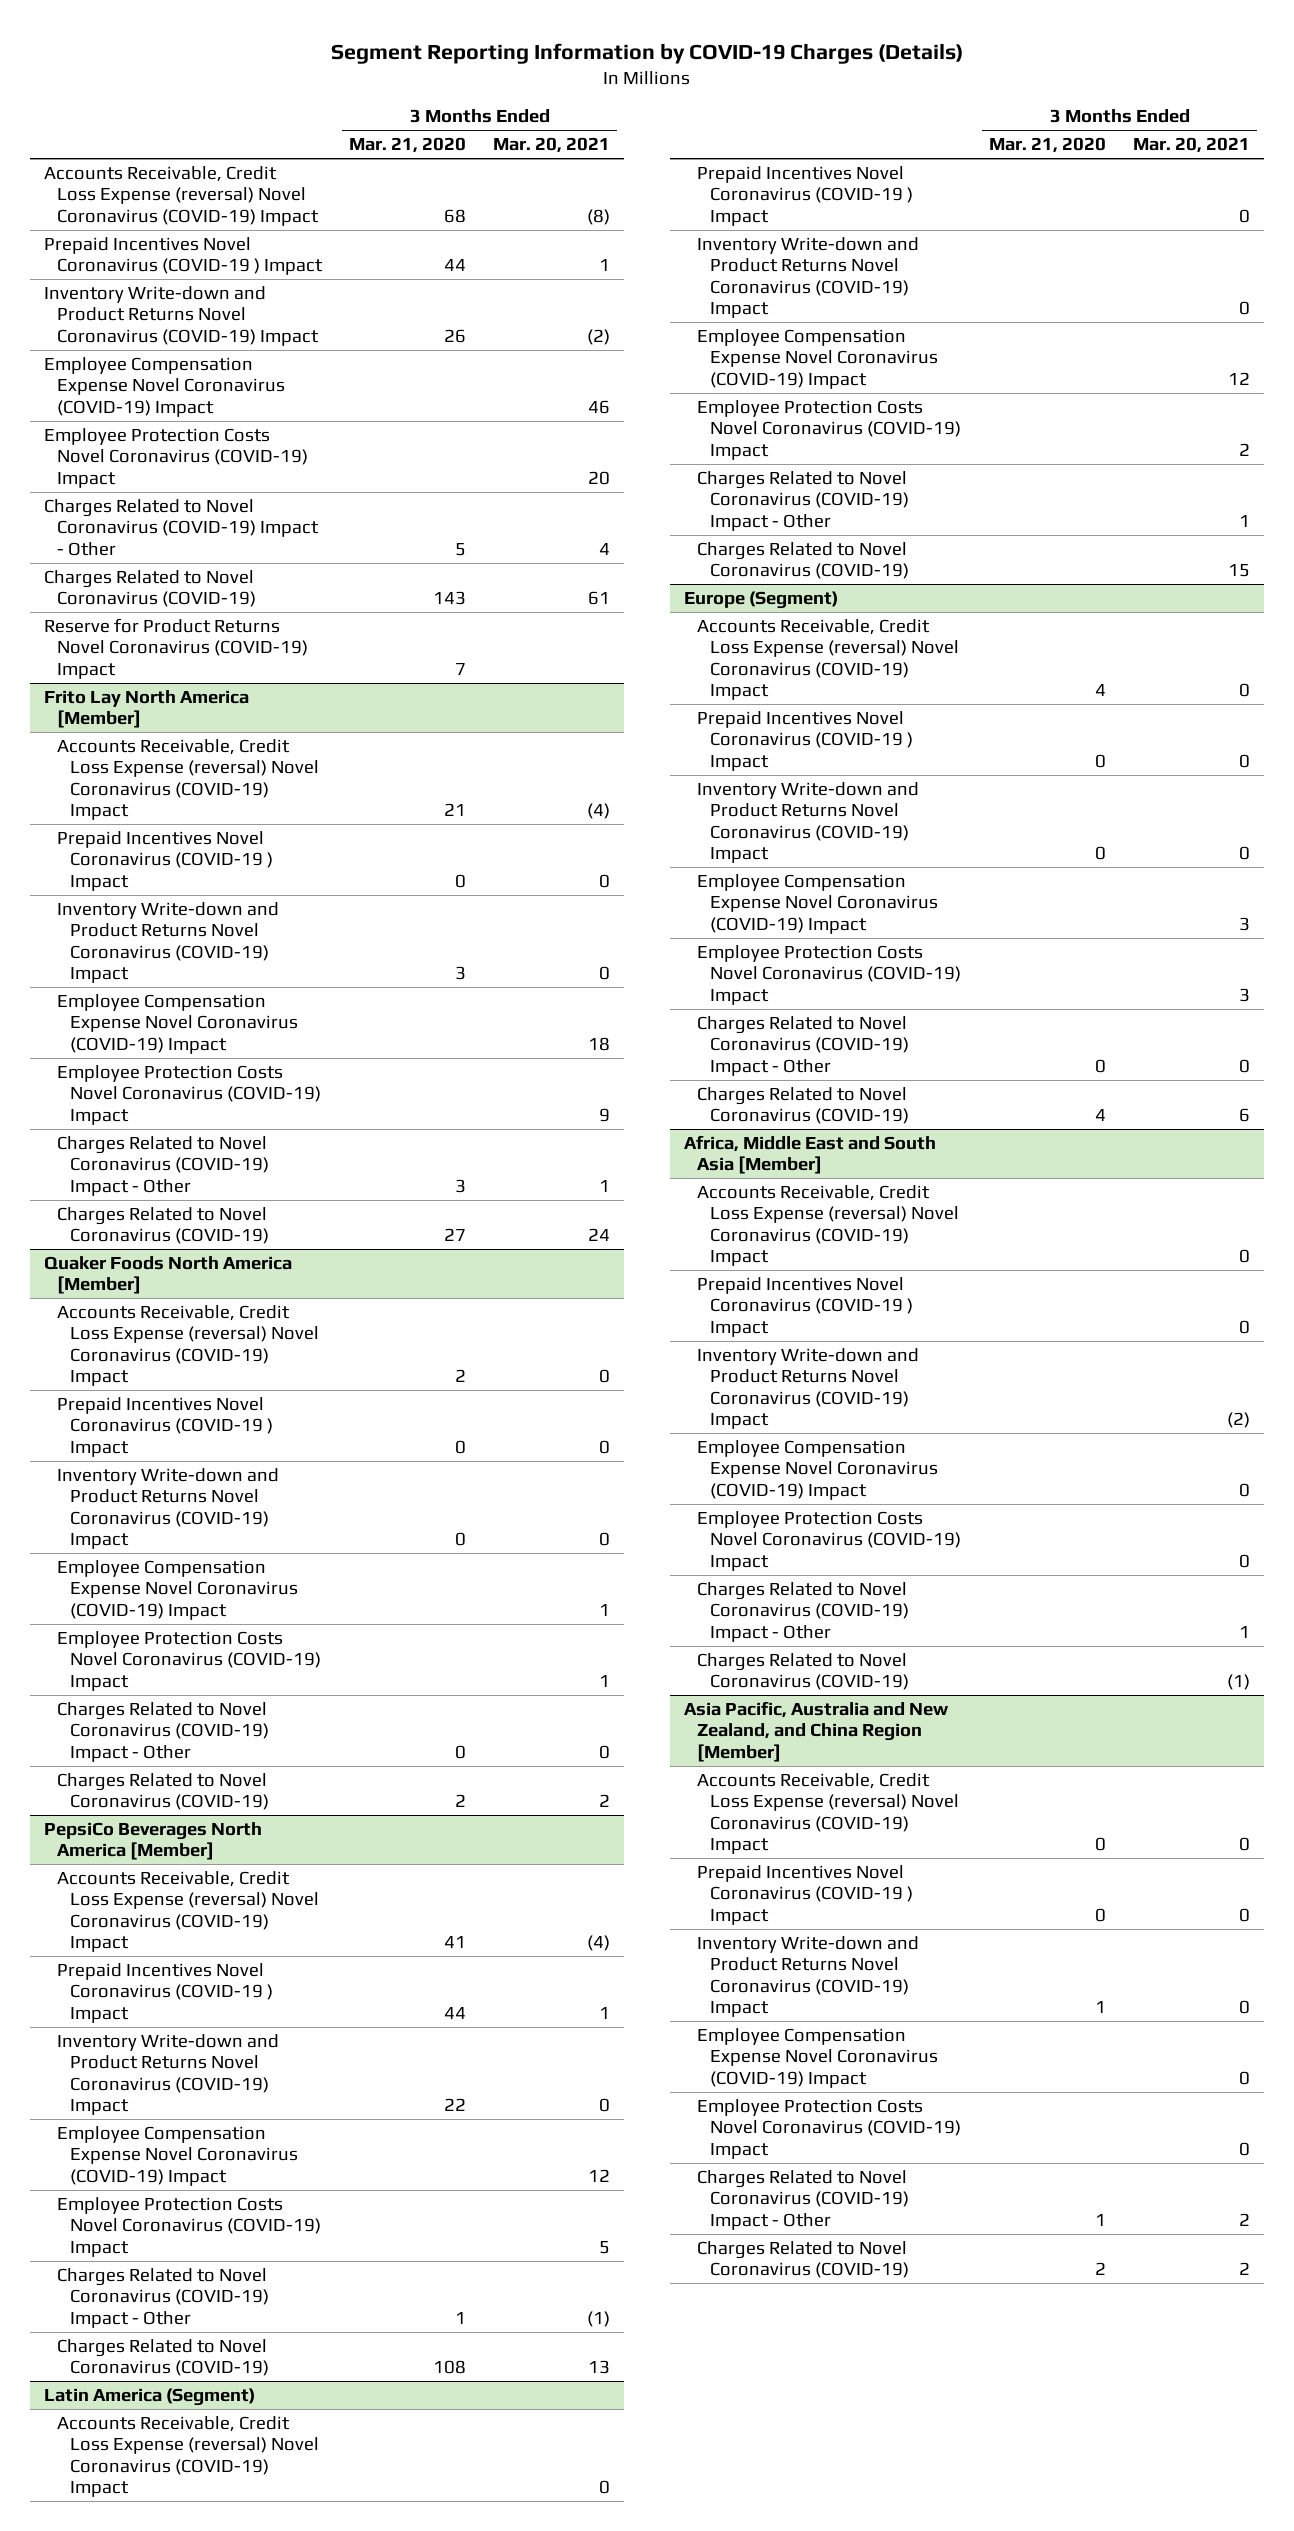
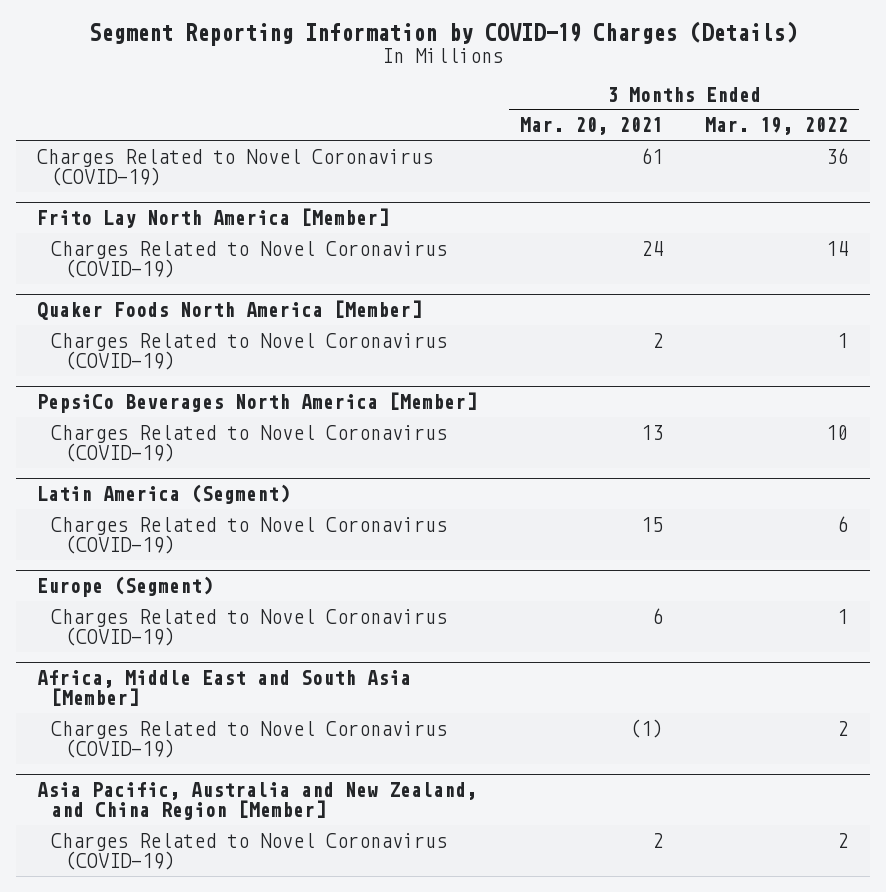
[349,137,467,154] Mar. 21, 2020 -> none
none -> [705,117,849,136] Mar. 19, 2022
[43,166,320,226] Accounts Receivable, Credit Loss Expense (reversal) Novel Coronavirus (COVID-19) Impact -> none
[43,237,324,276] Prepaid Incentives Novel Coronavirus (COVID-19 ) Impact -> none
[43,286,320,346] Inventory Write-down and Product Returns Novel Coronavirus (COVID-19) Impact -> none
[43,357,286,417] Employee Compensation Expense Novel Coronavirus (COVID-19) Impact -> none
[43,428,309,488] Employee Protection Costs Novel Coronavirus (COVID-19) Impact -> none
[43,499,320,556] Charges Related to Novel Coronavirus (COVID-19) Impact - Other -> none
[43,618,309,679] Reserve for Product Returns Novel Coronavirus (COVID-19) Impact -> none
[57,739,320,821] Accounts Receivable, Credit Loss Expense (reversal) Novel Coronavirus (COVID-19) Impact -> none
[57,831,274,891] Prepaid Incentives Novel Coronavirus (COVID-19 ) Impact -> none
[57,902,280,984] Inventory Write-down and Product Returns Novel Coronavirus (COVID-19) Impact -> none
[57,994,299,1054] Employee Compensation Expense Novel Coronavirus (COVID-19) Impact -> none
[57,1065,322,1125] Employee Protection Costs Novel Coronavirus (COVID-19) Impact -> none
[57,1136,270,1196] Charges Related to Novel Coronavirus (COVID-19) Impact - Other -> none
[57,1305,320,1387] Accounts Receivable, Credit Loss Expense (reversal) Novel Coronavirus (COVID-19) Impact -> none
[57,1397,274,1457] Prepaid Incentives Novel Coronavirus (COVID-19 ) Impact -> none
[57,1468,280,1550] Inventory Write-down and Product Returns Novel Coronavirus (COVID-19) Impact -> none
[57,1560,299,1620] Employee Compensation Expense Novel Coronavirus (COVID-19) Impact -> none
[57,1631,322,1691] Employee Protection Costs Novel Coronavirus (COVID-19) Impact -> none
[57,1702,270,1762] Charges Related to Novel Coronavirus (COVID-19) Impact - Other -> none
[57,1871,320,1953] Accounts Receivable, Credit Loss Expense (reversal) Novel Coronavirus (COVID-19) Impact -> none
[57,1963,274,2023] Prepaid Incentives Novel Coronavirus (COVID-19 ) Impact -> none
[57,2034,280,2116] Inventory Write-down and Product Returns Novel Coronavirus (COVID-19) Impact -> none
[57,2126,299,2186] Employee Compensation Expense Novel Coronavirus (COVID-19) Impact -> none
[57,2197,322,2257] Employee Protection Costs Novel Coronavirus (COVID-19) Impact -> none
[57,2268,270,2328] Charges Related to Novel Coronavirus (COVID-19) Impact - Other -> none
[57,2416,320,2498] Accounts Receivable, Credit Loss Expense (reversal) Novel Coronavirus (COVID-19) Impact -> none
[696,166,914,226] Prepaid Incentives Novel Coronavirus (COVID-19 ) Impact -> none
[696,237,919,319] Inventory Write-down and Product Returns Novel Coronavirus (COVID-19) Impact -> none
[696,329,939,389] Employee Compensation Expense Novel Coronavirus (COVID-19) Impact -> none
[696,400,962,460] Employee Protection Costs Novel Coronavirus (COVID-19) Impact -> none
[696,471,910,531] Charges Related to Novel Coronavirus (COVID-19) Impact - Other -> none
[696,619,960,701] Accounts Receivable, Credit Loss Expense (reversal) Novel Coronavirus (COVID-19) Impact -> none
[696,711,914,771] Prepaid Incentives Novel Coronavirus (COVID-19 ) Impact -> none
[696,782,919,864] Inventory Write-down and Product Returns Novel Coronavirus (COVID-19) Impact -> none
[696,874,939,934] Employee Compensation Expense Novel Coronavirus (COVID-19) Impact -> none
[696,945,962,1005] Employee Protection Costs Novel Coronavirus (COVID-19) Impact -> none
[696,1016,910,1076] Charges Related to Novel Coronavirus (COVID-19) Impact - Other -> none
[696,1185,960,1267] Accounts Receivable, Credit Loss Expense (reversal) Novel Coronavirus (COVID-19) Impact -> none
[696,1277,914,1337] Prepaid Incentives Novel Coronavirus (COVID-19 ) Impact -> none
[696,1348,919,1430] Inventory Write-down and Product Returns Novel Coronavirus (COVID-19) Impact -> none
[696,1440,939,1500] Employee Compensation Expense Novel Coronavirus (COVID-19) Impact -> none
[696,1511,962,1571] Employee Protection Costs Novel Coronavirus (COVID-19) Impact -> none
[696,1582,910,1642] Charges Related to Novel Coronavirus (COVID-19) Impact - Other -> none
[696,1773,960,1855] Accounts Receivable, Credit Loss Expense (reversal) Novel Coronavirus (COVID-19) Impact -> none
[696,1865,914,1925] Prepaid Incentives Novel Coronavirus (COVID-19 ) Impact -> none
[696,1936,919,2018] Inventory Write-down and Product Returns Novel Coronavirus (COVID-19) Impact -> none
[696,2028,939,2088] Employee Compensation Expense Novel Coronavirus (COVID-19) Impact -> none
[696,2099,962,2159] Employee Protection Costs Novel Coronavirus (COVID-19) Impact -> none
[696,2170,910,2230] Charges Related to Novel Coronavirus (COVID-19) Impact - Other -> none

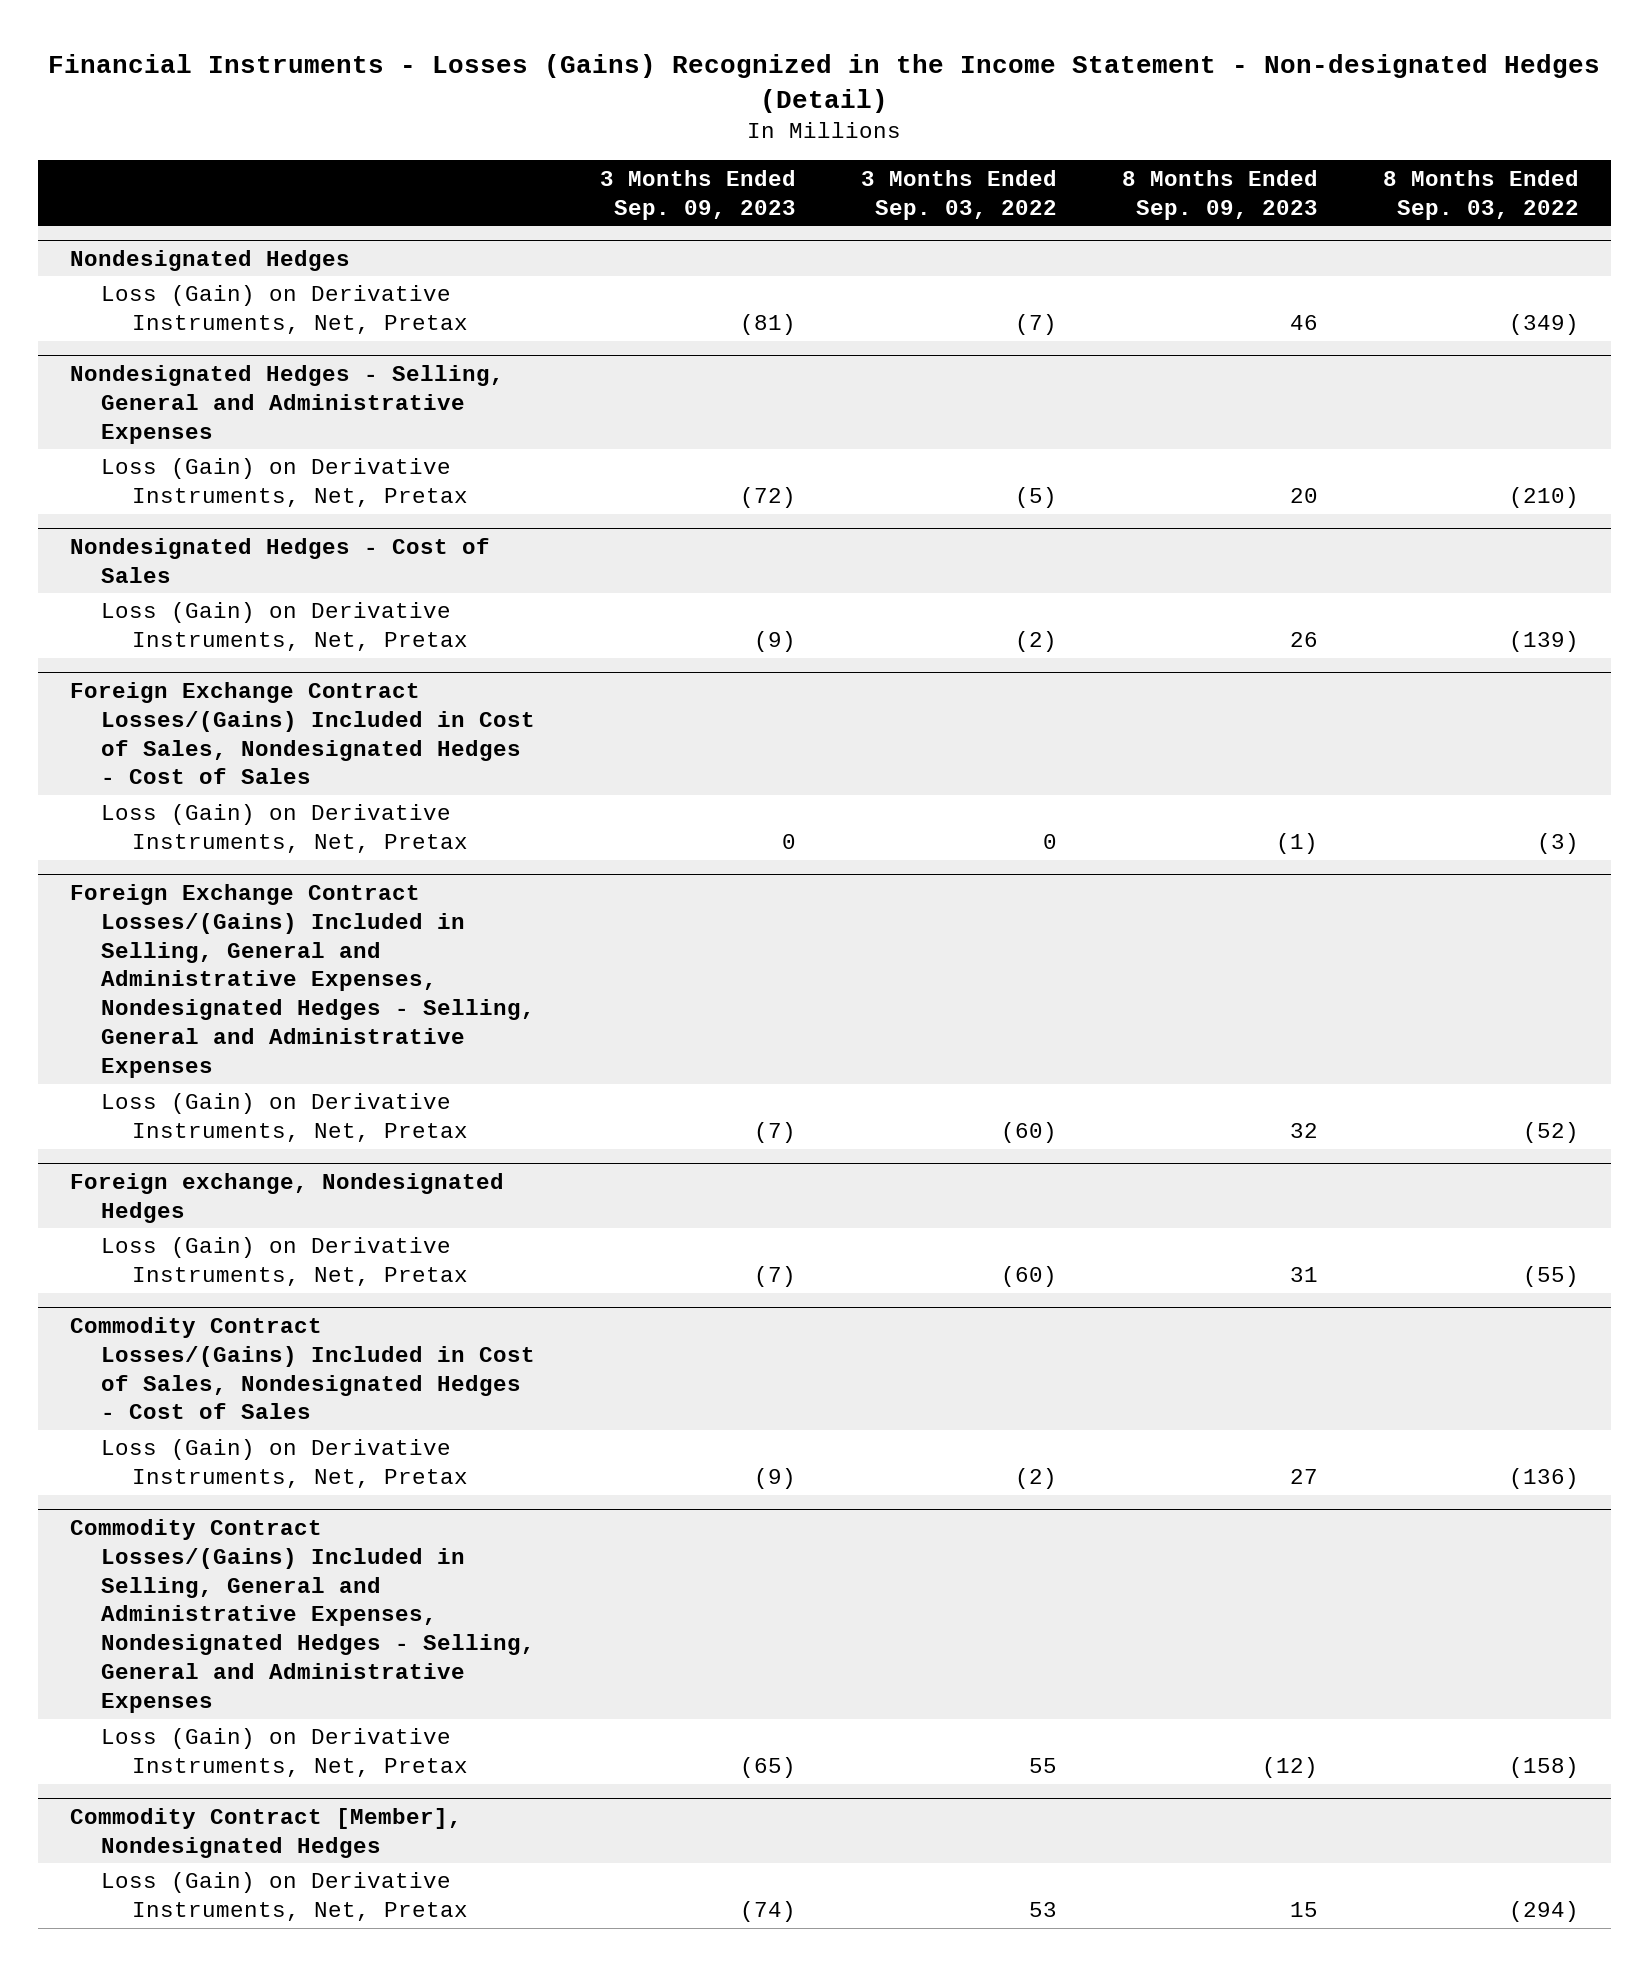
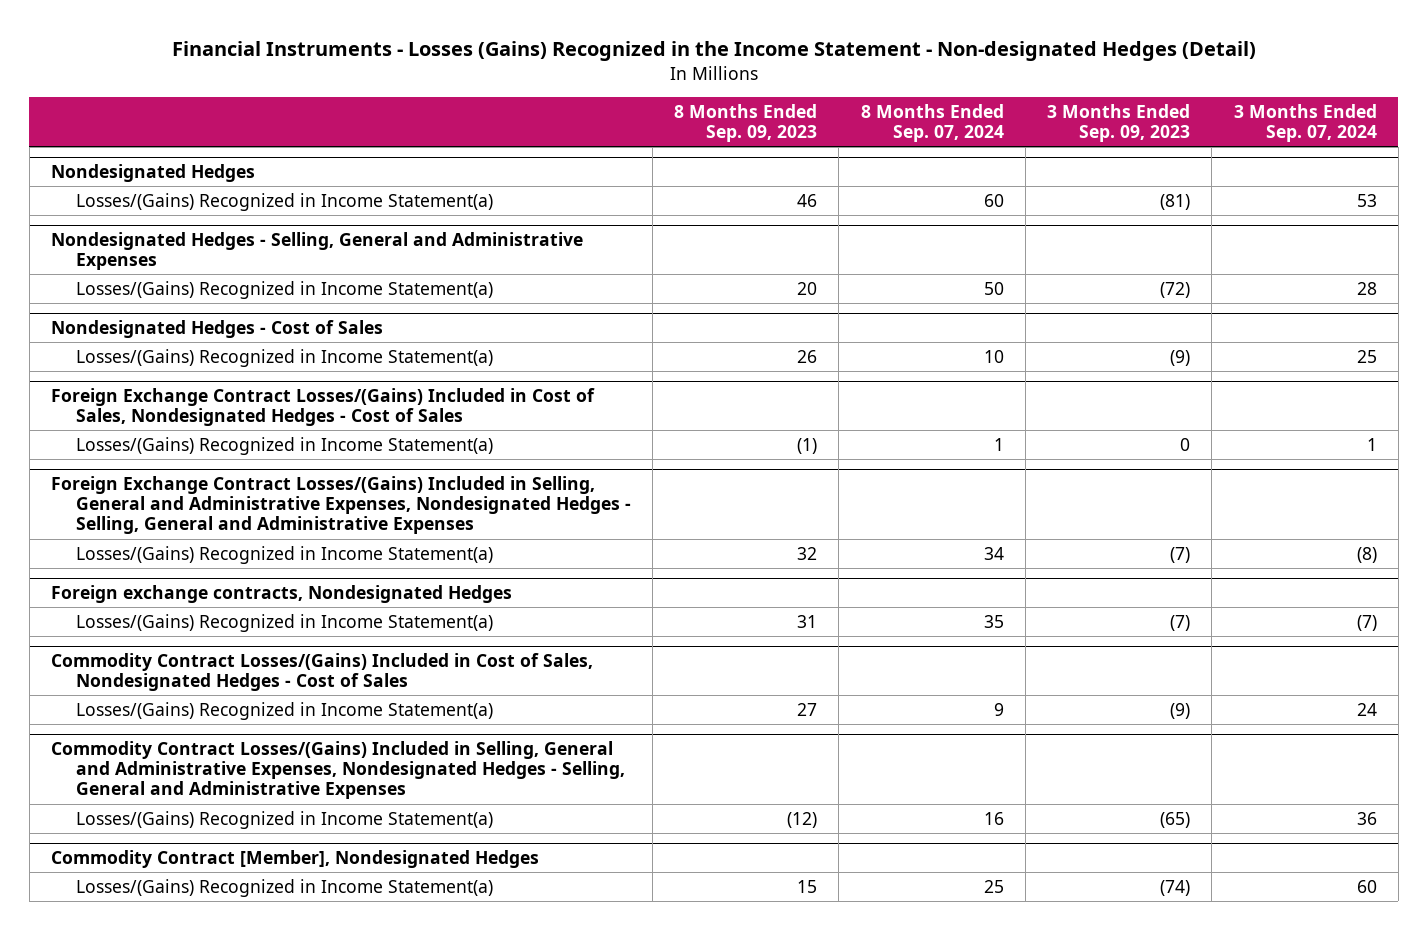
[860,169,1057,220] 3 Months Ended Sep. 03, 2022 -> none
[1382,169,1579,220] 8 Months Ended Sep. 03, 2022 -> none
none -> [860,103,1004,142] 8 Months Ended Sep. 07, 2024
none -> [1233,103,1377,142] 3 Months Ended Sep. 07, 2024
[100,285,468,335] Loss (Gain) on Derivative Instruments, Net, Pretax -> [75,192,493,211] Losses/(Gains) Recognized in Income Statement(a)
[100,458,468,508] Loss (Gain) on Derivative Instruments, Net, Pretax -> [75,280,493,299] Losses/(Gains) Recognized in Income Statement(a)
[100,602,468,652] Loss (Gain) on Derivative Instruments, Net, Pretax -> [75,348,493,367] Losses/(Gains) Recognized in Income Statement(a)
[100,804,468,854] Loss (Gain) on Derivative Instruments, Net, Pretax -> [75,436,493,455] Losses/(Gains) Recognized in Income Statement(a)
[100,1093,468,1143] Loss (Gain) on Derivative Instruments, Net, Pretax -> [75,545,493,564] Losses/(Gains) Recognized in Income Statement(a)
[70,1172,505,1223] Foreign exchange, Nondesignated Hedges -> [51,584,513,603] Foreign exchange contracts, Nondesignated Hedges
[100,1237,468,1287] Loss (Gain) on Derivative Instruments, Net, Pretax -> [75,613,493,632] Losses/(Gains) Recognized in Income Statement(a)
[100,1439,468,1489] Loss (Gain) on Derivative Instruments, Net, Pretax -> [75,701,493,720] Losses/(Gains) Recognized in Income Statement(a)
[100,1728,468,1778] Loss (Gain) on Derivative Instruments, Net, Pretax -> [75,810,493,829] Losses/(Gains) Recognized in Income Statement(a)
[100,1872,468,1922] Loss (Gain) on Derivative Instruments, Net, Pretax -> [75,878,493,897] Losses/(Gains) Recognized in Income Statement(a)

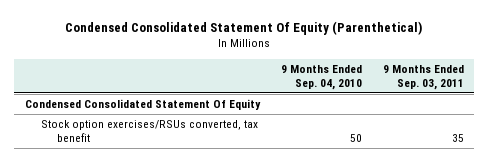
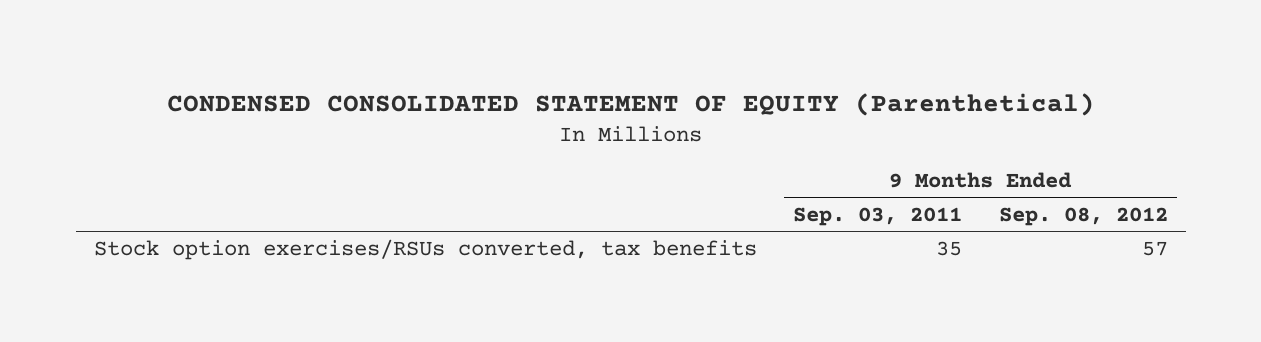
[65,20,423,35] Condensed Consolidated Statement Of Equity (Parenthetical) -> [166,92,1095,116] CONDENSED CONSOLIDATED STATEMENT OF EQUITY (Parenthetical)
[280,65,362,90] 9 Months Ended Sep. 04, 2010 -> none
none -> [998,207,1168,227] Sep. 08, 2012
[24,99,261,111] Condensed Consolidated Statement Of Equity -> none
[40,120,258,142] Stock option exercises/RSUs converted, tax benefit -> [93,239,757,261] Stock option exercises/RSUs converted, tax benefits

